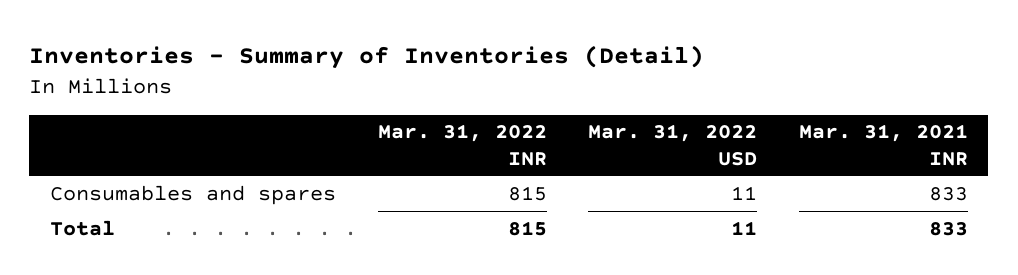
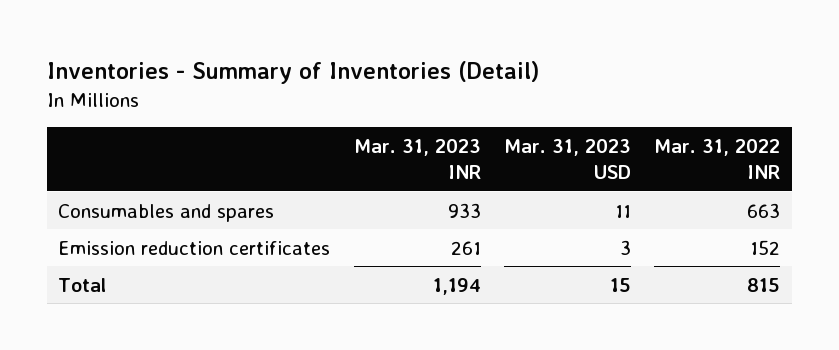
[588,124,758,166] Mar. 31, 2022 USD -> none
[798,124,968,166] Mar. 31, 2021 INR -> none
none -> [353,138,481,180] Mar. 31, 2023 INR
none -> [504,138,632,180] Mar. 31, 2023 USD
[507,185,547,201] 815 -> [747,202,781,218] 663
none -> [58,240,331,255] Emission reduction certificates

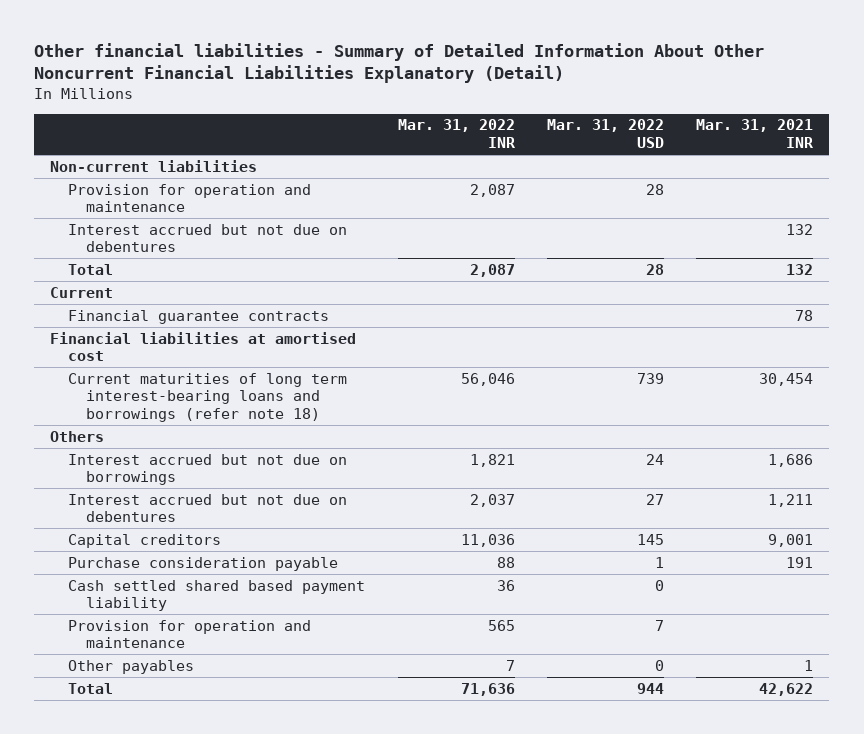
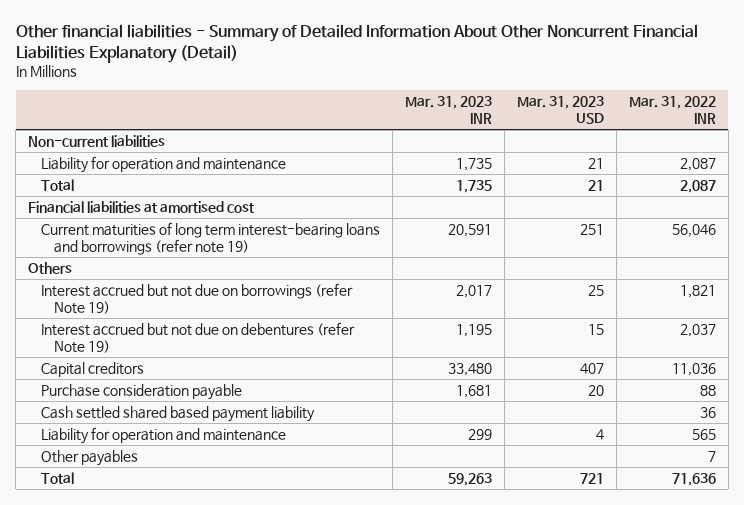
[546,119,664,148] Mar. 31, 2022 USD -> none
[696,119,815,148] Mar. 31, 2021 INR -> none
none -> [405,95,493,125] Mar. 31, 2023 INR
none -> [516,95,604,125] Mar. 31, 2023 USD
[68,223,348,253] Interest accrued but not due on debentures -> none
[68,183,312,213] Provision for operation and maintenance -> [41,155,287,173] Liability for operation and maintenance
[50,286,114,298] Current -> none
[68,309,330,324] Financial guarantee contracts -> none
[68,372,348,422] Current maturities of long term interest-bearing loans and borrowings (refer note 18) -> [41,221,381,256] Current maturities of long term interest-bearing loans and borrowings (refer note 19)
[68,453,348,486] Interest accrued but not due on borrowings -> [41,282,354,315] Interest accrued but not due on borrowings (refer Note 19)
[68,493,348,523] Interest accrued but not due on debentures -> [41,321,356,354] Interest accrued but not due on debentures (refer Note 19)
[68,619,312,649] Provision for operation and maintenance -> [41,426,287,444] Liability for operation and maintenance

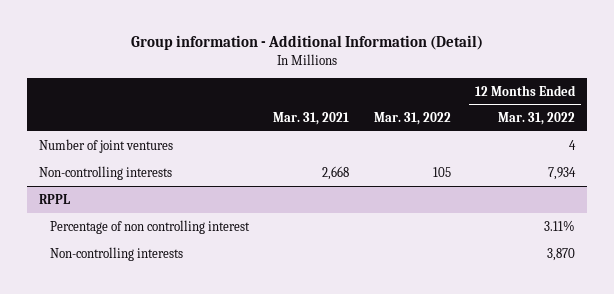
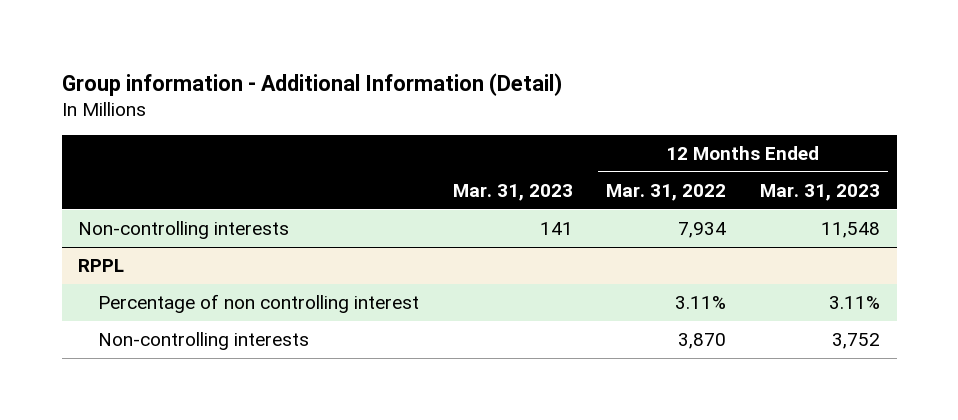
[273,112,350,126] Mar. 31, 2021 -> none
[373,112,451,126] Mar. 31, 2022 -> none
none -> [452,184,573,202] Mar. 31, 2023
none -> [759,184,880,202] Mar. 31, 2023
[38,138,173,153] Number of joint ventures -> none

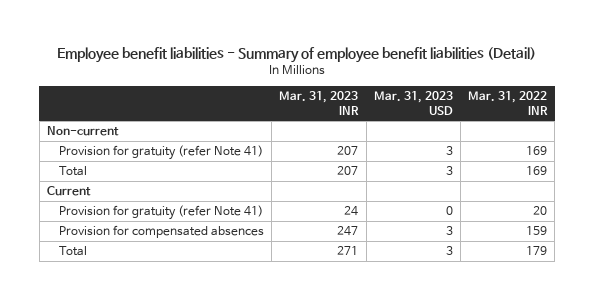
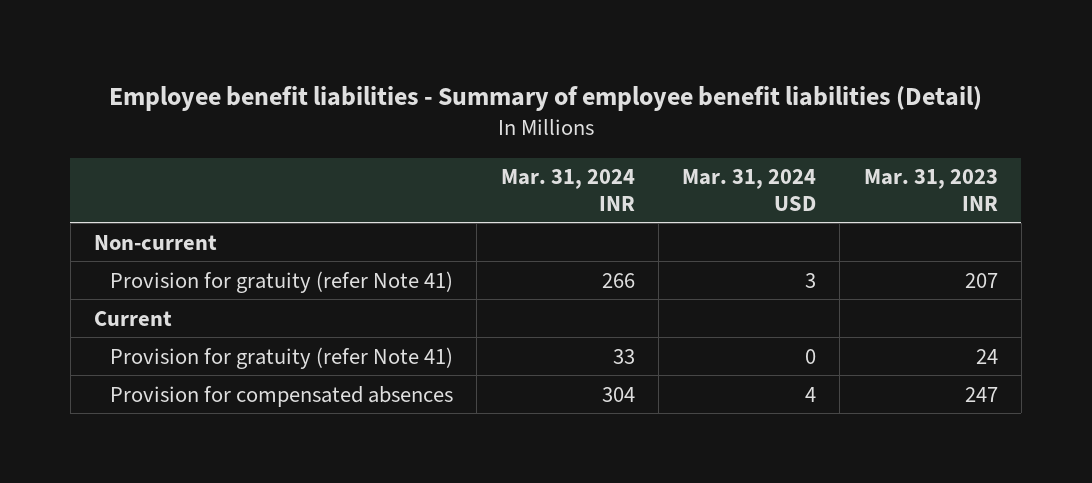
[373,91,453,115] Mar. 31, 2023 USD -> none
[468,91,549,115] Mar. 31, 2022 INR -> none
none -> [500,169,635,211] Mar. 31, 2024 INR
none -> [682,169,817,211] Mar. 31, 2024 USD
[59,166,88,177] Total -> none
[59,246,88,257] Total -> none

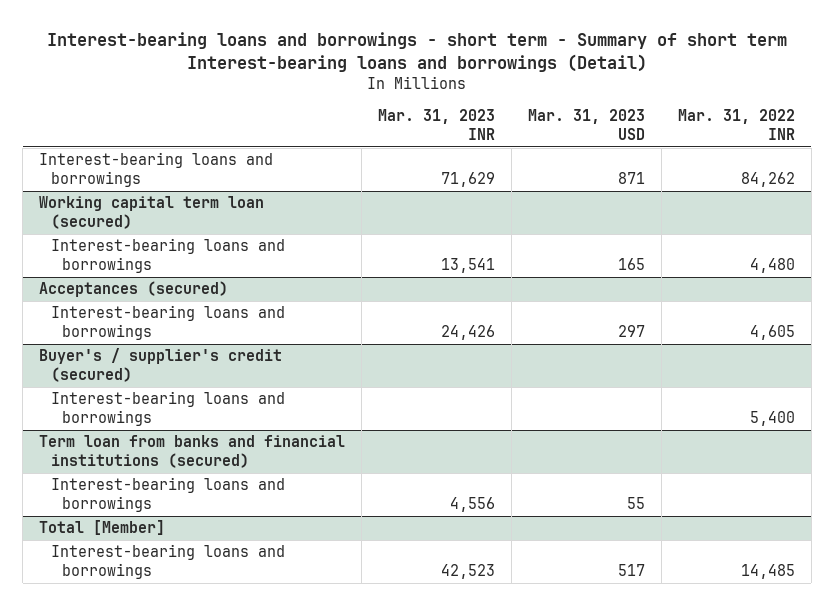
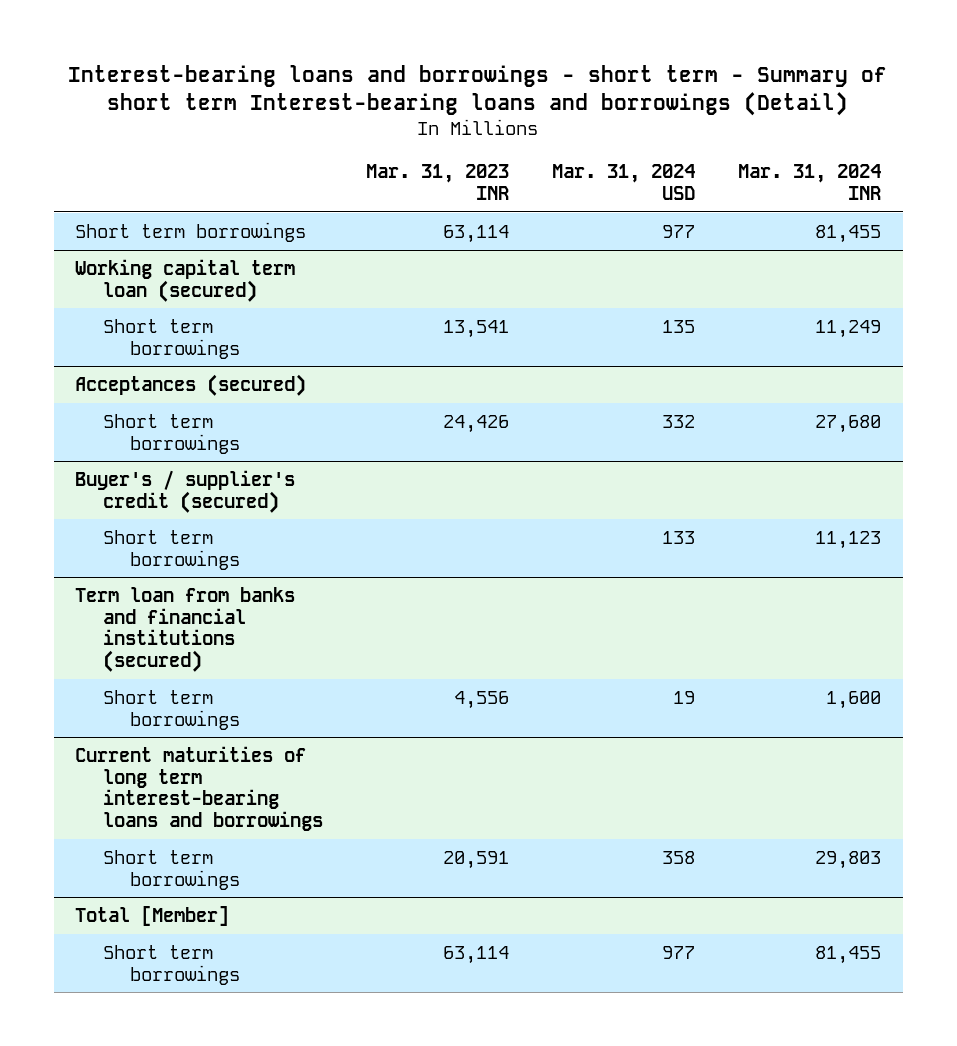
[527,109,645,141] Mar. 31, 2023 USD -> none
[677,109,795,141] Mar. 31, 2022 INR -> none
none -> [552,163,696,200] Mar. 31, 2024 USD
none -> [738,163,882,200] Mar. 31, 2024 INR
[39,152,274,188] Interest-bearing loans and borrowings -> none
none -> [75,221,307,242] Short term borrowings
[50,238,285,274] Interest-bearing loans and borrowings -> [102,318,241,359] Short term borrowings
[50,305,285,341] Interest-bearing loans and borrowings -> [102,413,241,454] Short term borrowings
[50,391,285,427] Interest-bearing loans and borrowings -> none
none -> [102,529,241,570] Short term borrowings
[50,477,285,513] Interest-bearing loans and borrowings -> [102,689,241,730] Short term borrowings
none -> [75,745,323,832] Current maturities of long term interest-bearing loans and borrowings
none -> [102,849,241,890] Short term borrowings
[50,544,285,580] Interest-bearing loans and borrowings -> none
none -> [102,944,241,985] Short term borrowings

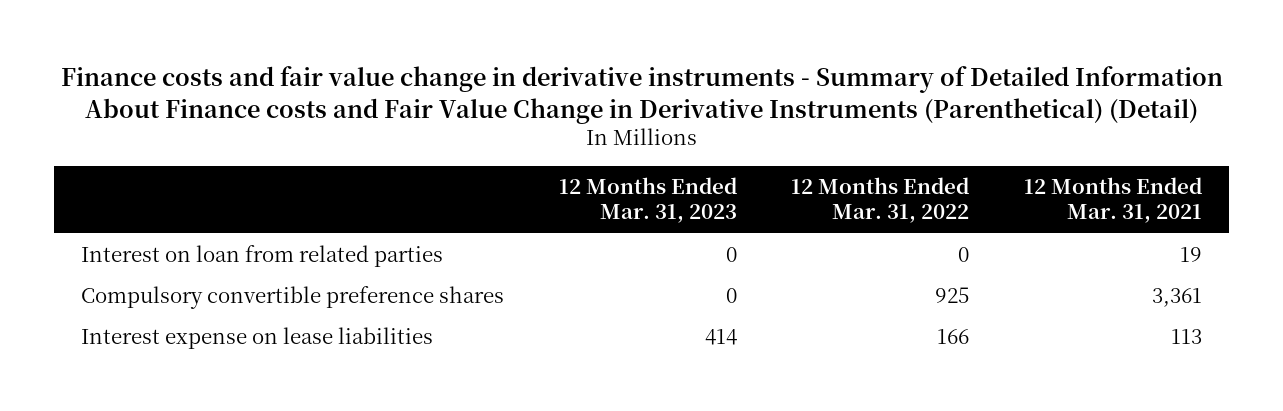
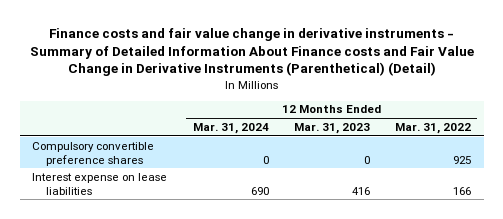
[1023,176,1202,224] 12 Months Ended Mar. 31, 2021 -> none
none -> [192,123,269,135] Mar. 31, 2024
[81,245,444,268] Interest on loan from related parties -> none
[704,329,737,346] 414 -> [351,186,370,195] 416

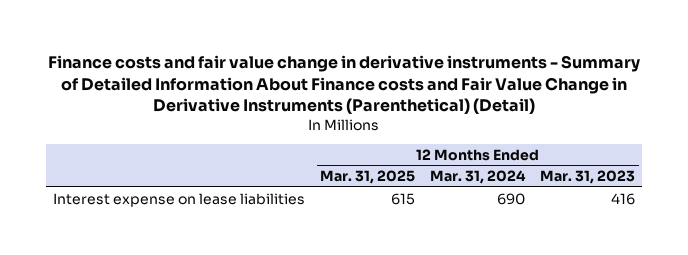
[394,123,471,135] Mar. 31, 2022 -> none
none -> [320,170,416,185] Mar. 31, 2025
[32,141,155,166] Compulsory convertible preference shares -> none

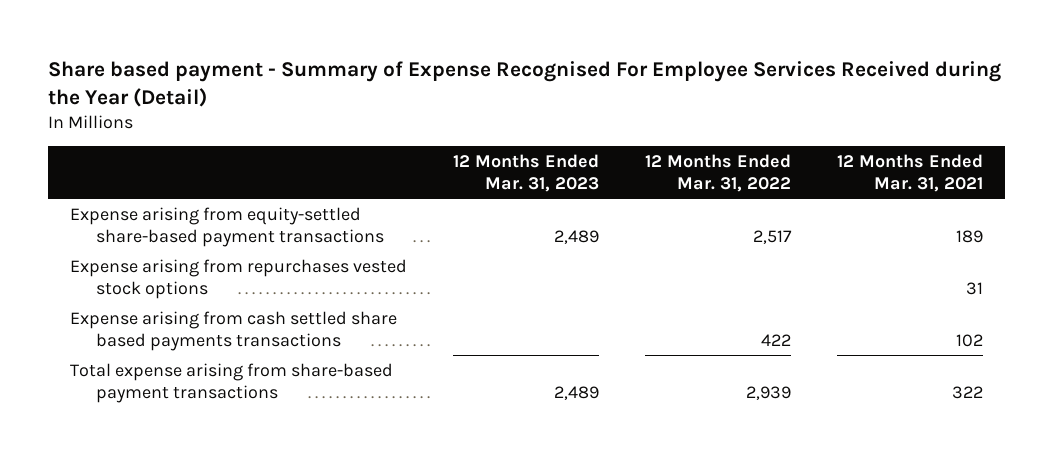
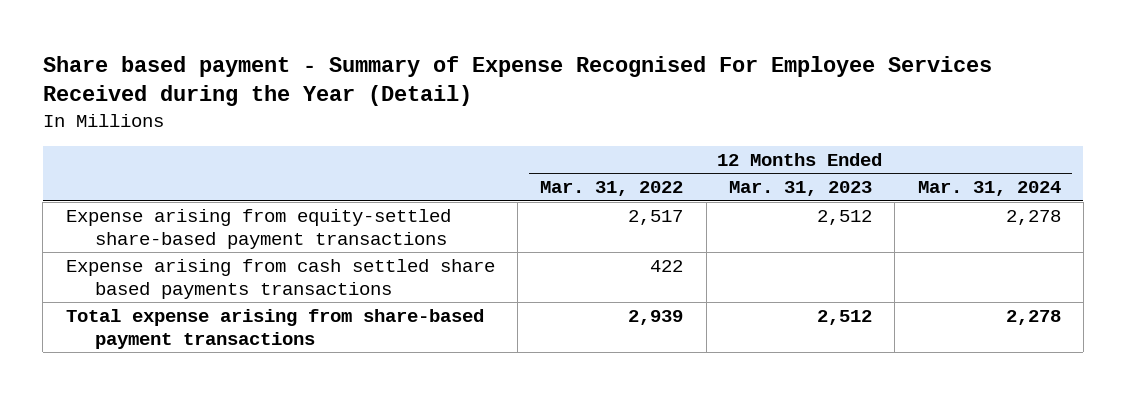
[836,154,983,192] 12 Months Ended Mar. 31, 2021 -> none
none -> [917,181,1061,197] Mar. 31, 2024
[70,258,408,299] Expense arising from repurchases vested stock options -> none
[554,229,600,244] 2,489 -> [816,209,872,225] 2,512
[554,385,600,400] 2,489 -> [816,309,872,325] 2,512

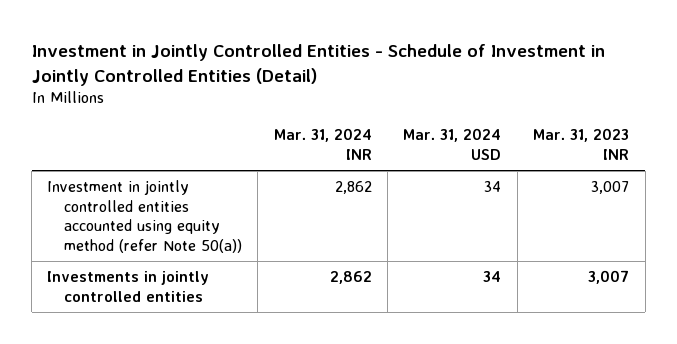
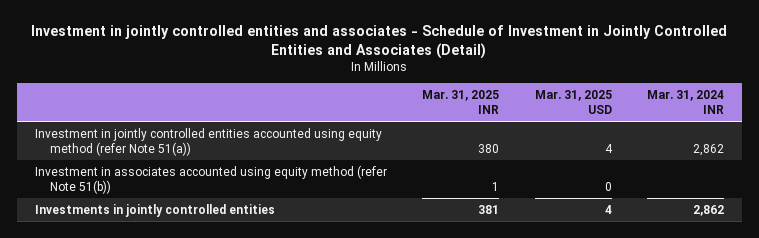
[31,43,605,86] Investment in Jointly Controlled Entities - Schedule of Investment in Jointly Controlled Entities (Detail) -> [31,25,728,59] Investment in jointly controlled entities and associates - Schedule of Investment in Jointly Controlled Entities and Associates (Detail)
[403,128,502,161] Mar. 31, 2024 USD -> none
[533,128,630,161] Mar. 31, 2023 INR -> none
none -> [422,90,500,114] Mar. 31, 2025 INR
none -> [534,90,612,114] Mar. 31, 2025 USD
[47,179,242,254] Investment in jointly controlled entities accounted using equity method (refer Note 50(a)) -> [34,127,382,156] Investment in jointly controlled entities accounted using equity method (refer Note 51(a))
none -> [34,164,387,194] Investment in associates accounted using equity method (refer Note 51(b))

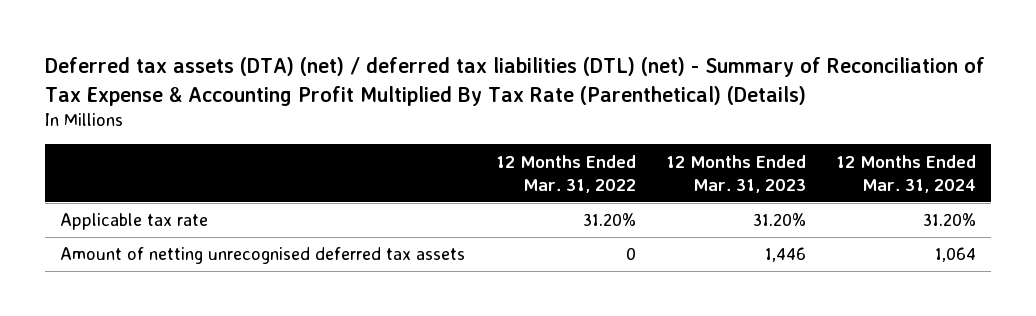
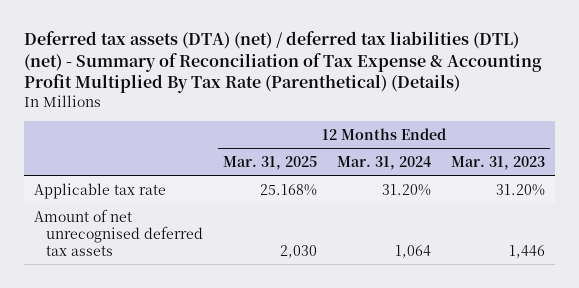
[495,154,636,194] 12 Months Ended Mar. 31, 2022 -> none
none -> [223,155,318,170] Mar. 31, 2025
[60,247,466,265] Amount of netting unrecognised deferred tax assets -> [33,208,204,256] Amount of net unrecognised deferred tax assets

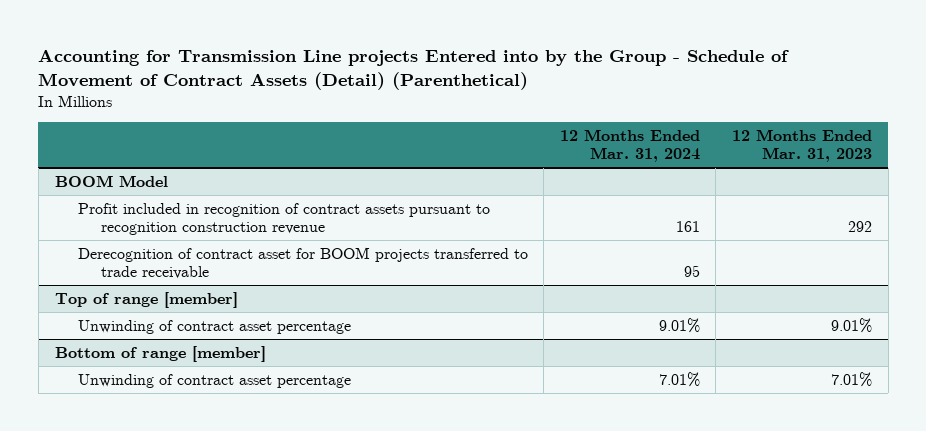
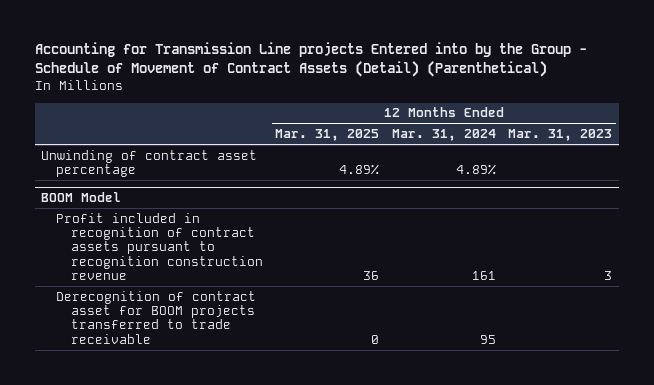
none -> [275,129,380,142] Mar. 31, 2025
none -> [41,149,258,178] Unwinding of contract asset percentage
[847,220,872,232] 292 -> [604,271,613,281] 3
[54,291,238,308] Top of range [member] -> none
[77,319,351,334] Unwinding of contract asset percentage -> none
[54,345,266,362] Bottom of range [member] -> none
[77,373,351,388] Unwinding of contract asset percentage -> none

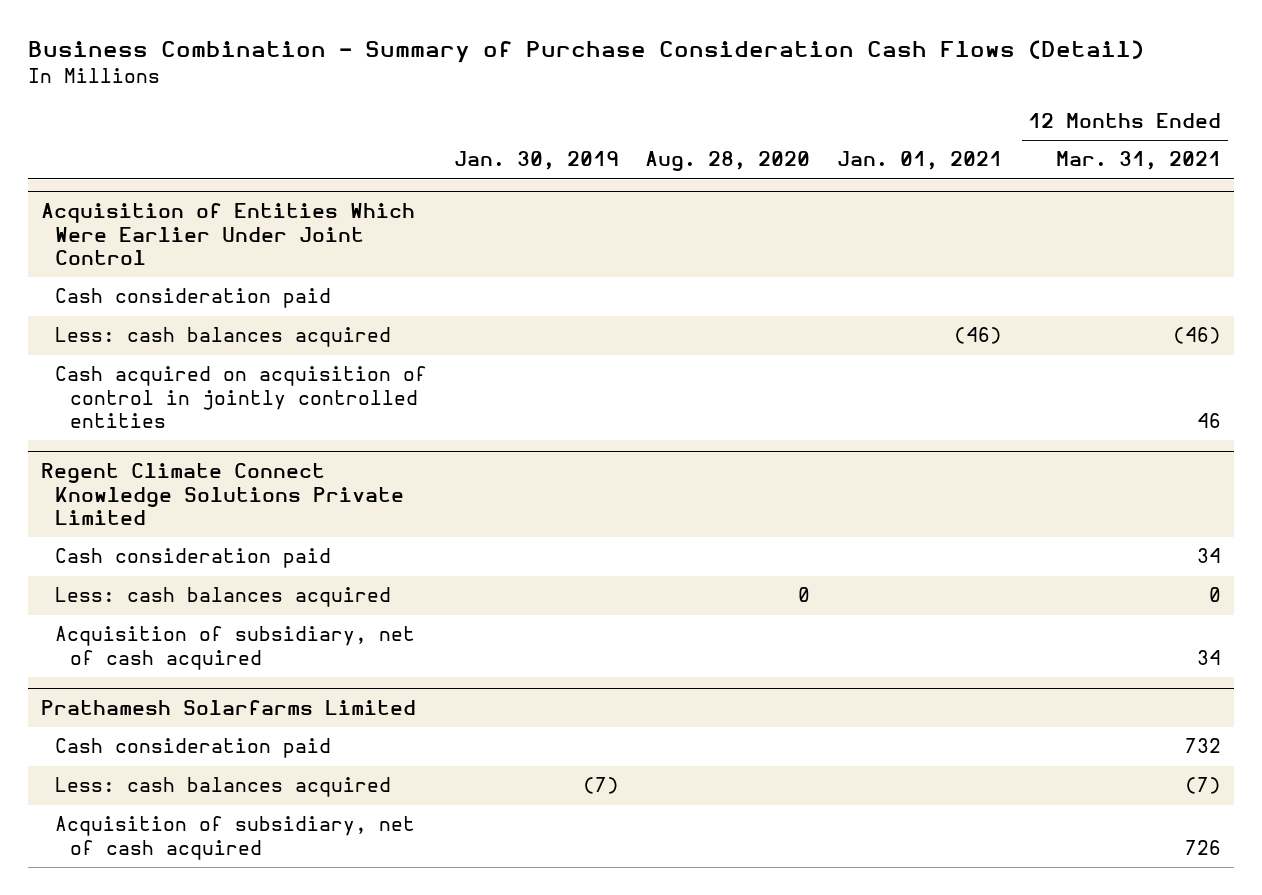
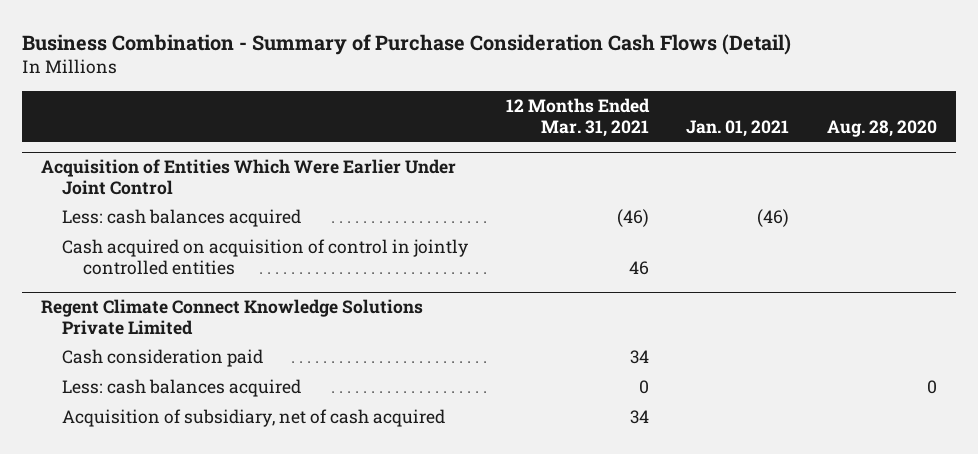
[453,151,619,171] Jan. 30, 2019 -> none
[55,288,332,309] Cash consideration paid -> none
[40,700,416,716] Prathamesh Solarfarms Limited -> none
[55,738,332,759] Cash consideration paid -> none
[55,777,392,798] Less: cash balances acquired -> none
[55,816,416,860] Acquisition of subsidiary, net of cash acquired -> none

